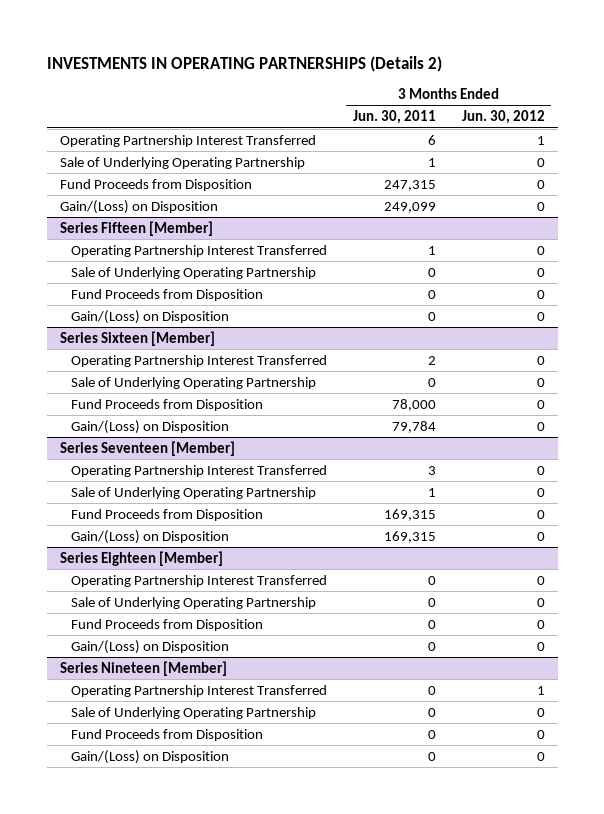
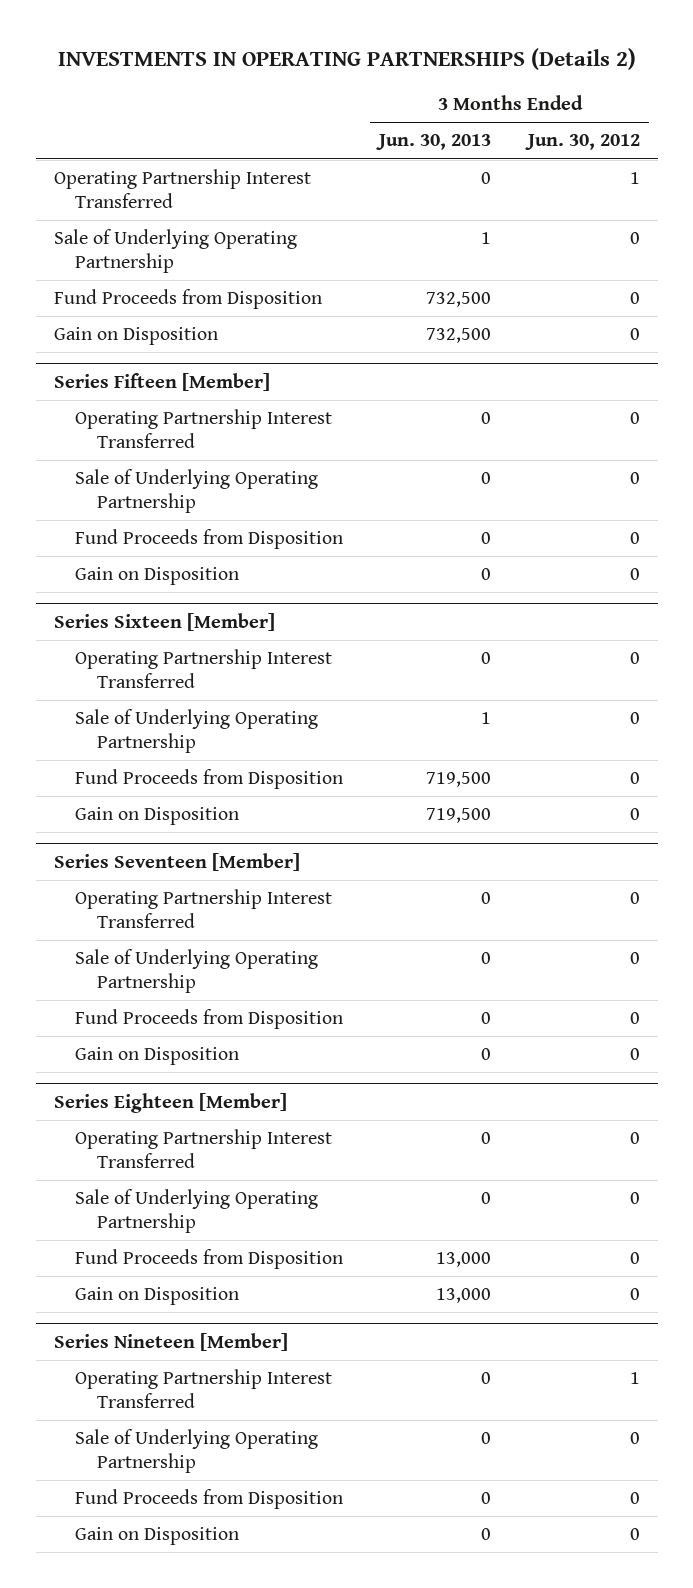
[352,110,436,125] Jun. 30, 2011 -> none
none -> [376,134,492,151] Jun. 30, 2013
[59,199,218,214] Gain/(Loss) on Disposition -> [53,327,218,346] Gain on Disposition
[70,309,229,324] Gain/(Loss) on Disposition -> [75,567,240,586] Gain on Disposition
[70,419,229,434] Gain/(Loss) on Disposition -> [75,807,240,826] Gain on Disposition
[70,529,229,544] Gain/(Loss) on Disposition -> [75,1047,240,1066] Gain on Disposition
[70,639,229,654] Gain/(Loss) on Disposition -> [75,1287,240,1306] Gain on Disposition
[70,749,229,764] Gain/(Loss) on Disposition -> [75,1527,240,1546] Gain on Disposition

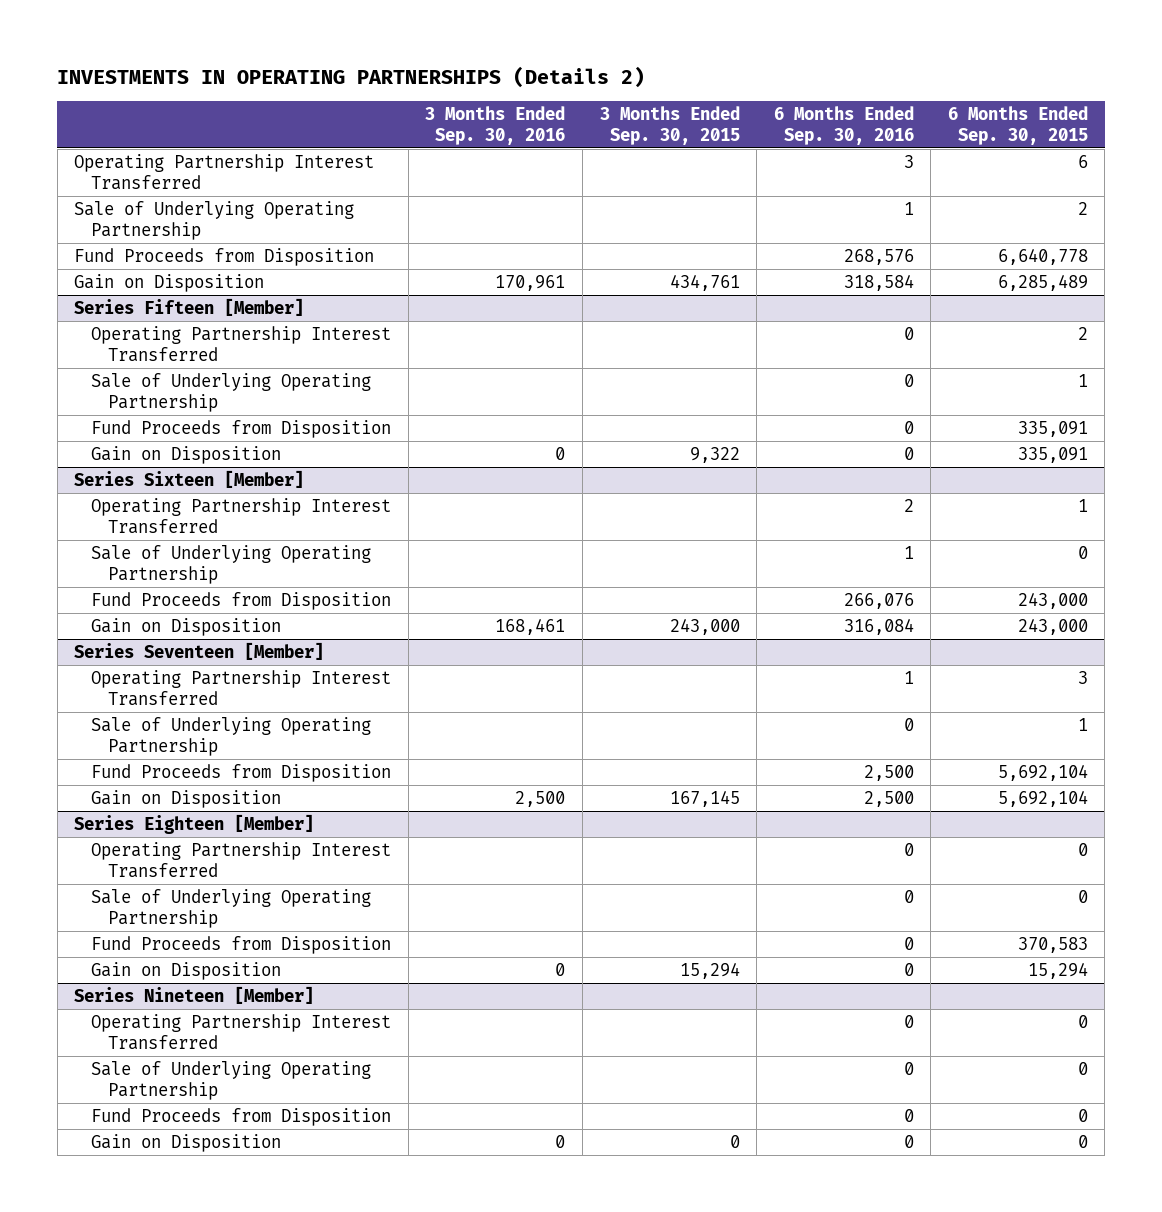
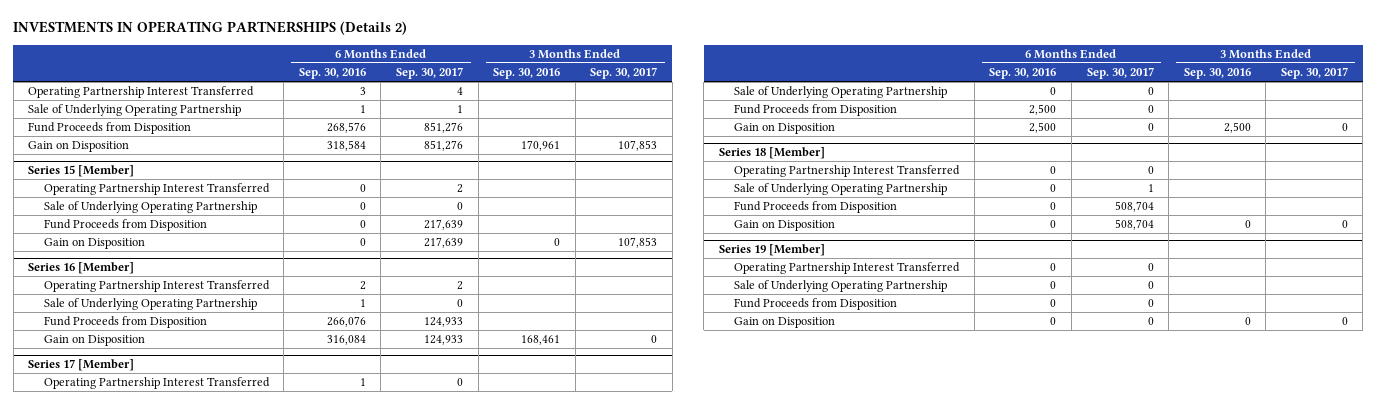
[599,105,740,145] 3 Months Ended Sep. 30, 2015 -> none
[947,105,1088,145] 6 Months Ended Sep. 30, 2015 -> none
none -> [396,67,464,80] Sep. 30, 2017
none -> [590,67,658,80] Sep. 30, 2017
[74,298,305,317] Series Fifteen [Member] -> [28,165,135,178] Series 15 [Member]
[74,470,305,489] Series Sixteen [Member] -> [28,262,135,275] Series 16 [Member]
[74,642,325,661] Series Seventeen [Member] -> [28,359,135,372] Series 17 [Member]
[74,814,315,835] Series Eighteen [Member] -> [718,147,825,160] Series 18 [Member]
[74,986,315,1005] Series Nineteen [Member] -> [718,244,825,257] Series 19 [Member]

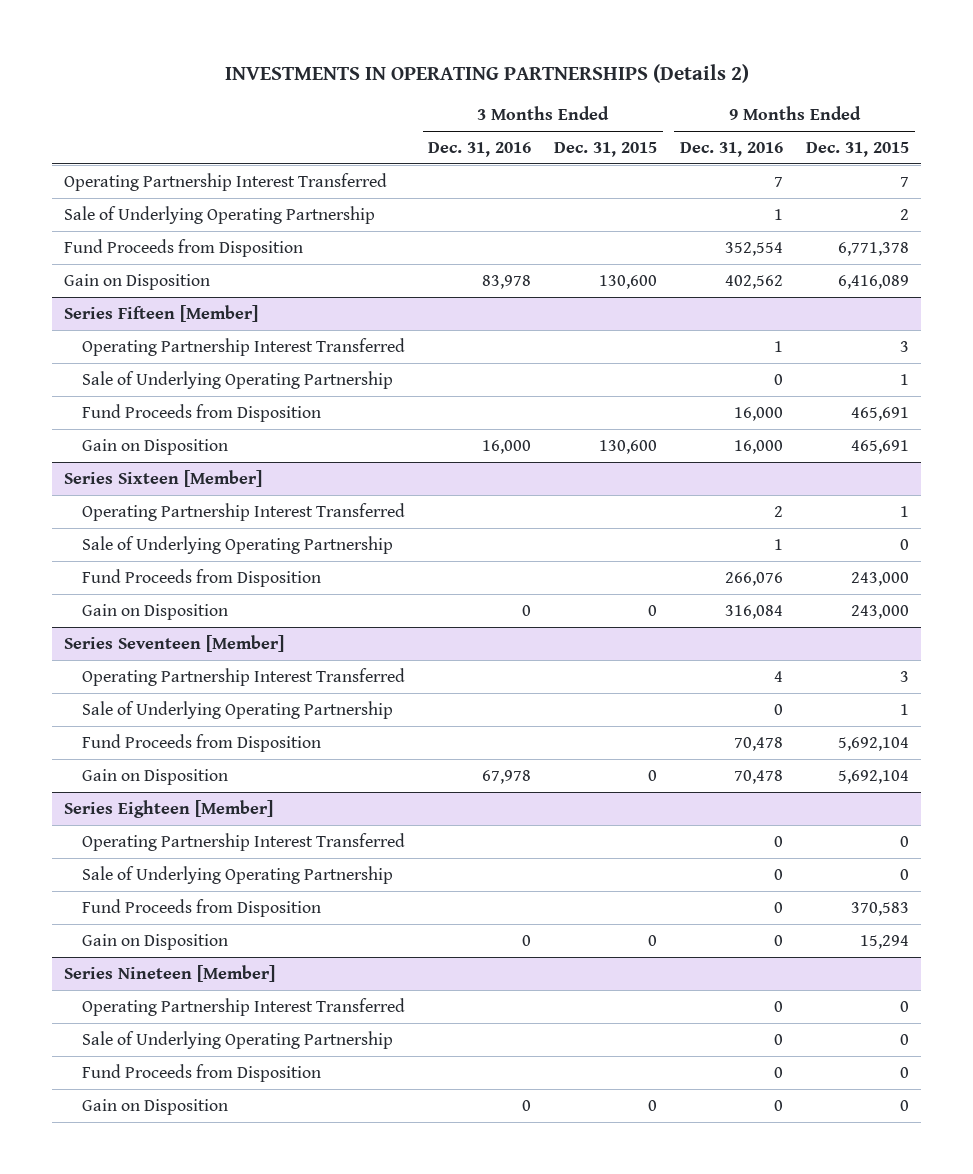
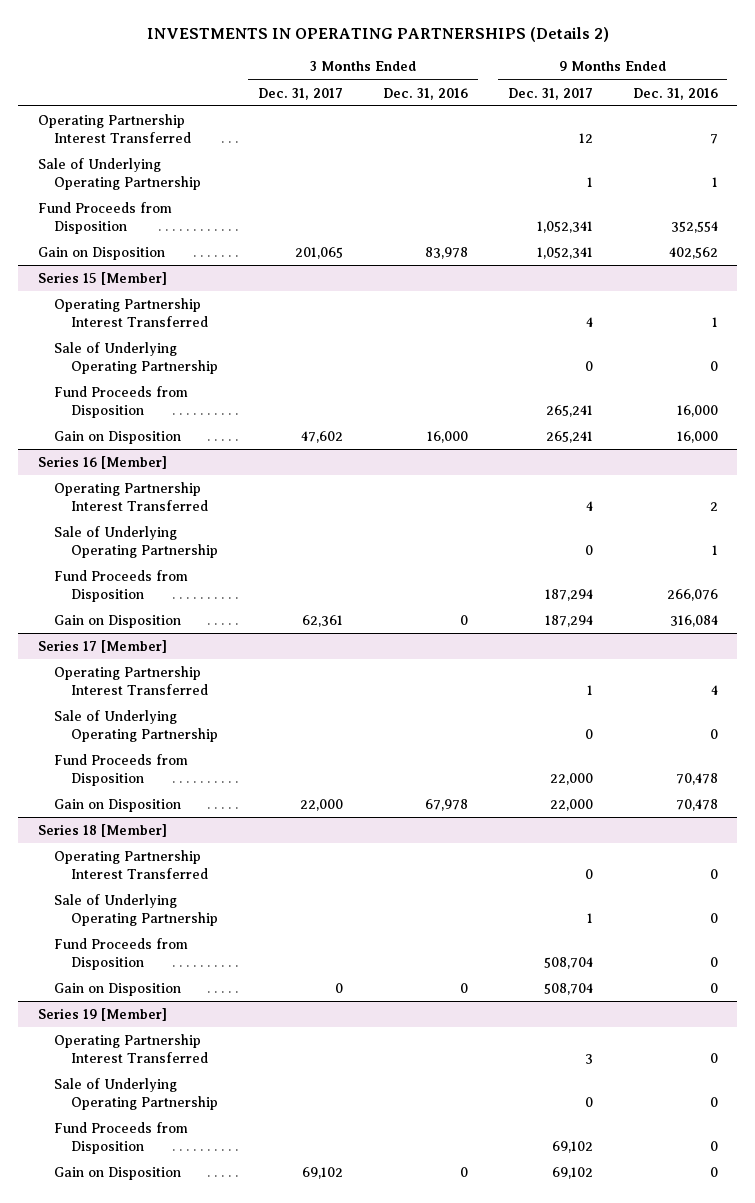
[554,142,658,158] Dec. 31, 2015 -> none
[806,142,910,158] Dec. 31, 2015 -> none
none -> [257,87,343,100] Dec. 31, 2017
none -> [507,87,593,100] Dec. 31, 2017
[63,305,258,323] Series Fifteen [Member] -> [37,271,167,285] Series 15 [Member]
[63,470,262,488] Series Sixteen [Member] -> [37,455,167,469] Series 16 [Member]
[63,635,284,653] Series Seventeen [Member] -> [37,639,167,653] Series 17 [Member]
[63,800,273,819] Series Eighteen [Member] -> [37,823,167,837] Series 18 [Member]
[63,965,275,983] Series Nineteen [Member] -> [37,1007,167,1021] Series 19 [Member]

